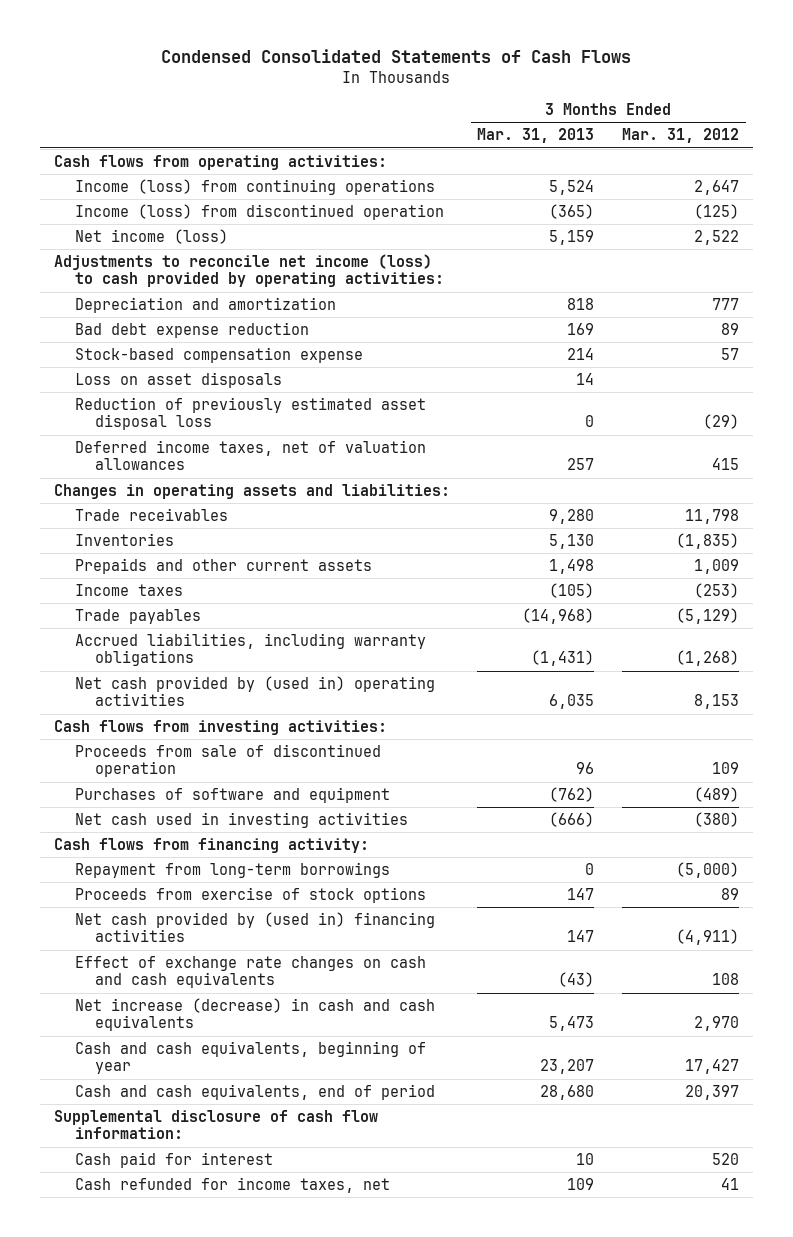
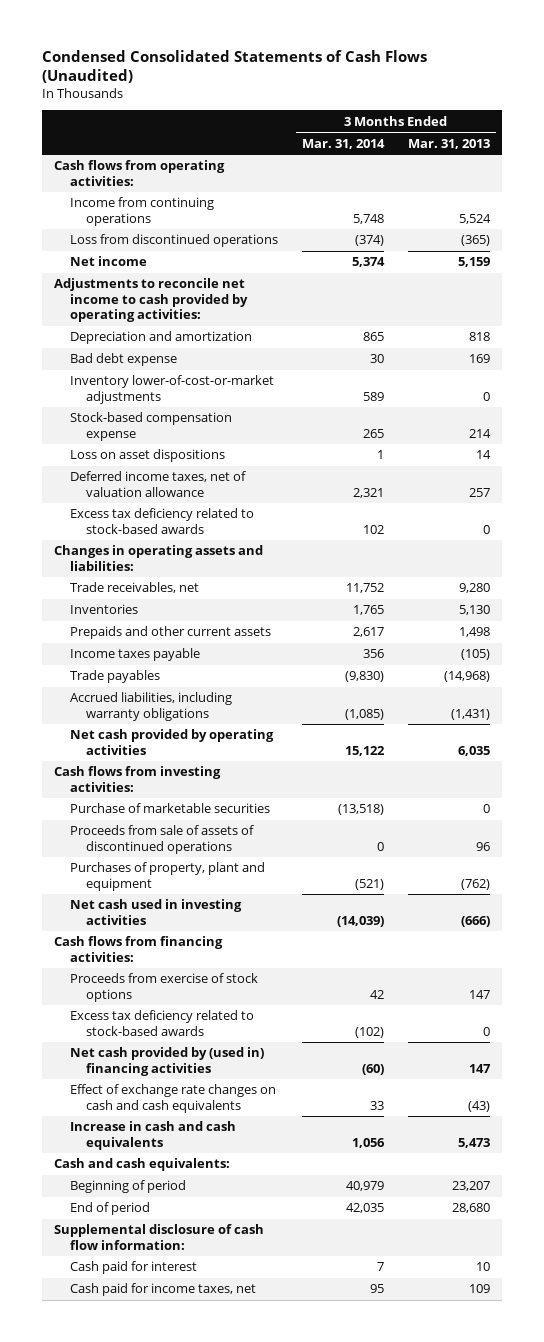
[161,48,632,63] Condensed Consolidated Statements of Cash Flows -> [42,49,428,84] Condensed Consolidated Statements of Cash Flows (Unaudited)
[621,128,739,144] Mar. 31, 2012 -> none
none -> [301,138,385,149] Mar. 31, 2014
[74,178,435,195] Income (loss) from continuing operations -> [69,197,214,226] Income from continuing operations
[74,203,444,220] Income (loss) from discontinued operation -> [69,234,278,248] Loss from discontinued operations
[74,228,228,244] Net income (loss) -> [69,256,147,267] Net income
[53,253,444,288] Adjustments to reconcile net income (loss) to cash provided by operating activities: -> [54,278,248,323] Adjustments to reconcile net income to cash provided by operating activities:
[74,321,309,338] Bad debt expense reduction -> [69,353,177,367] Bad debt expense
none -> [69,375,274,404] Inventory lower-of-cost-or-market adjustments
[74,396,426,431] Reduction of previously estimated asset disposal loss -> none
[74,371,282,388] Loss on asset disposals -> [69,449,225,463] Loss on asset dispositions
[74,439,426,471] Deferred income taxes, net of valuation allowances -> [69,471,246,497] Deferred income taxes, net of valuation allowance
none -> [69,508,254,534] Excess tax deficiency related to stock-based awards
[74,507,228,521] Trade receivables -> [69,582,199,594] Trade receivables, net
[74,583,183,596] Income taxes -> [69,648,200,662] Income taxes payable
[74,675,435,707] Net cash provided by (used in) operating activities -> [69,729,274,755] Net cash provided by operating activities
none -> [69,803,270,814] Purchase of marketable securities
[74,743,381,778] Proceeds from sale of discontinued operation -> [69,825,254,854] Proceeds from sale of assets of discontinued operations
[74,786,390,803] Purchases of software and equipment -> [69,862,265,891] Purchases of property, plant and equipment
[74,861,390,878] Repayment from long-term borrowings -> none
[53,837,369,853] Cash flows from financing activity: -> [54,936,224,962] Cash flows from financing activities:
none -> [69,1010,254,1036] Excess tax deficiency related to stock-based awards
[74,997,435,1032] Net increase (decrease) in cash and cash equivalents -> [69,1121,236,1150] Increase in cash and cash equivalents
none -> [54,1158,231,1172] Cash and cash equivalents:
[74,1040,426,1075] Cash and cash equivalents, beginning of year -> [69,1180,186,1194] Beginning of period
[74,1083,435,1100] Cash and cash equivalents, end of period -> [69,1202,150,1216] End of period
[74,1176,390,1193] Cash refunded for income taxes, net -> [69,1283,256,1297] Cash paid for income taxes, net

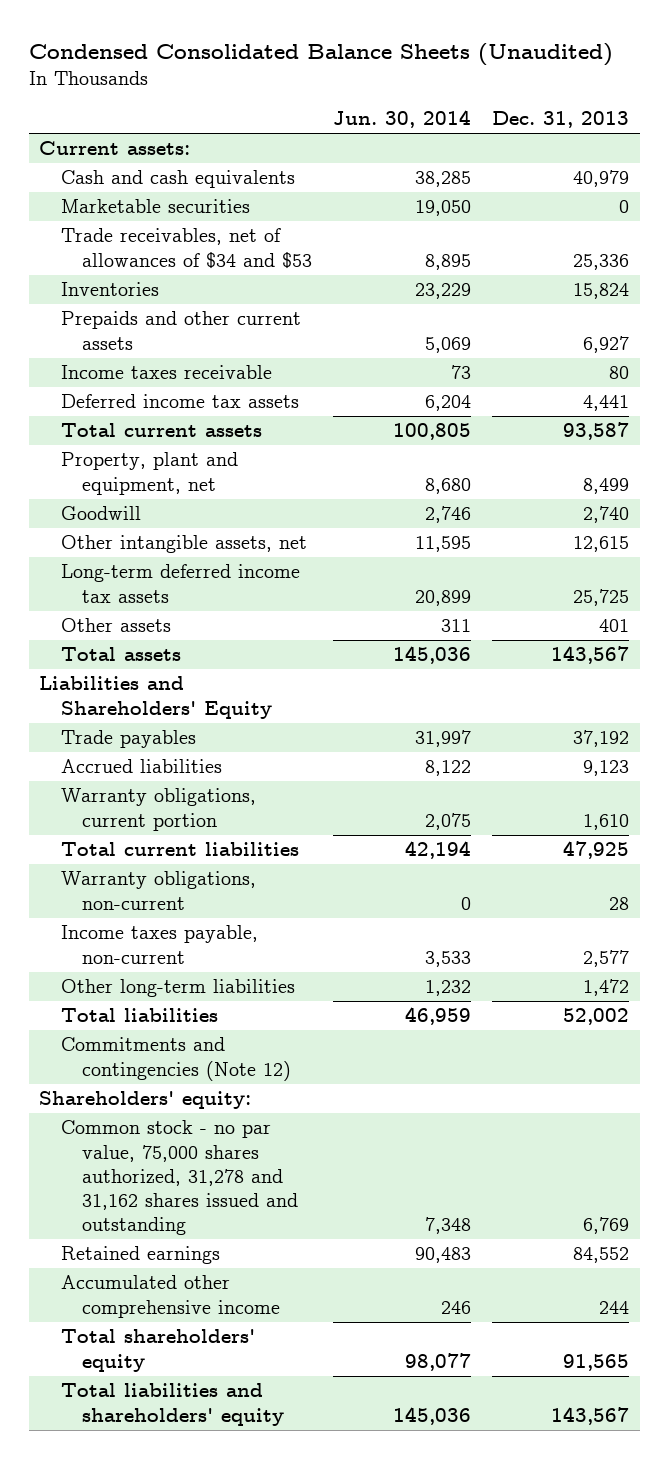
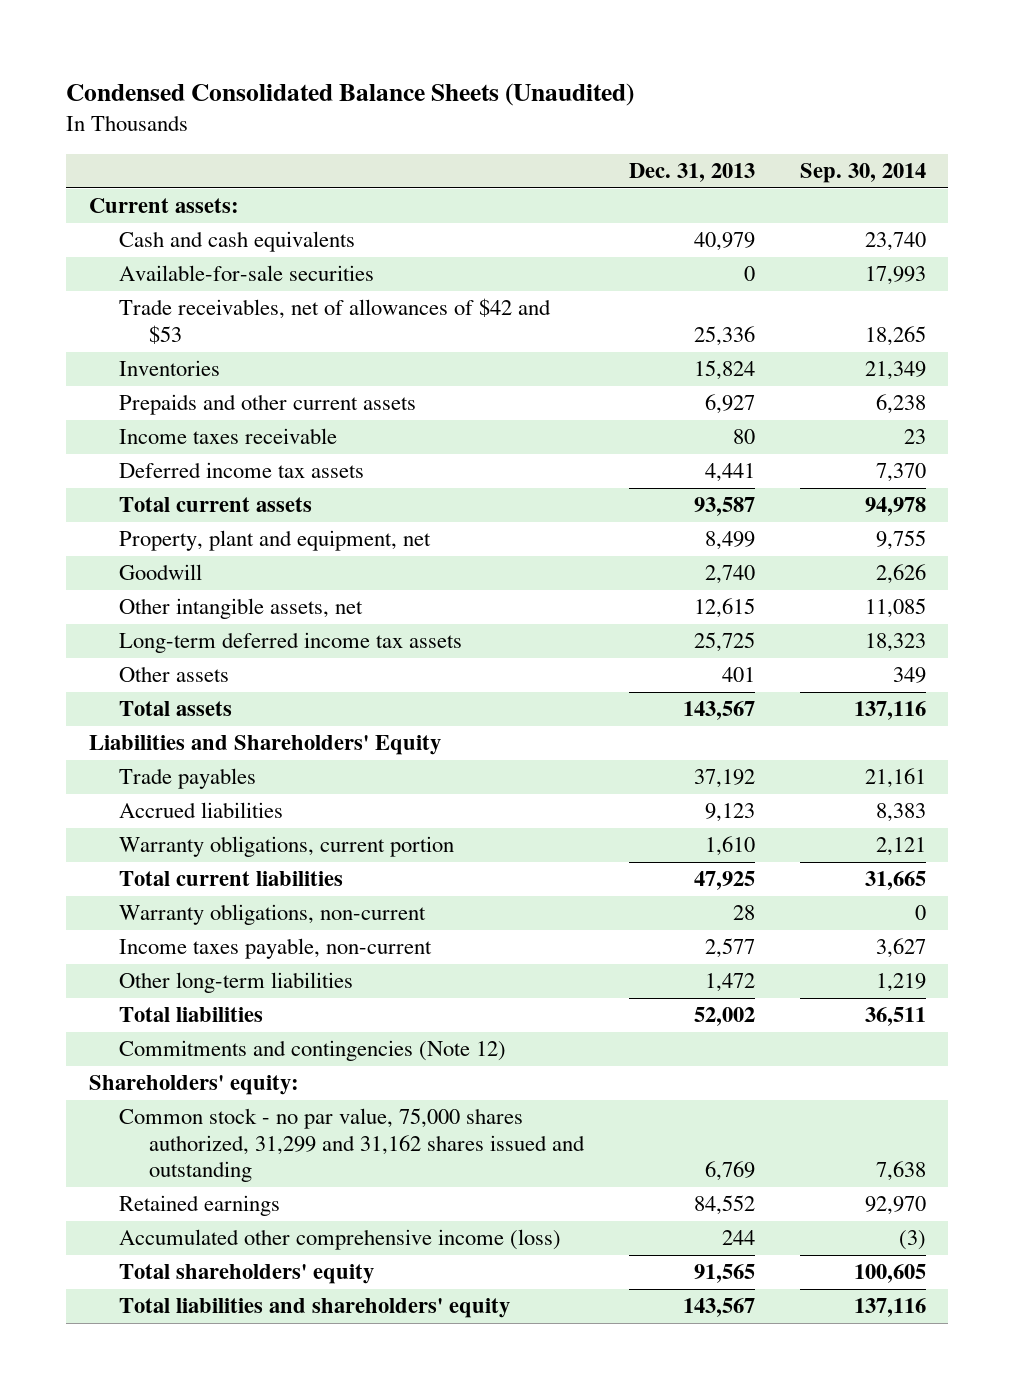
[333,110,472,129] Jun. 30, 2014 -> none
none -> [799,163,926,184] Sep. 30, 2014
[60,199,250,214] Marketable securities -> [118,265,374,282] Available-for-sale securities
[60,228,313,269] Trade receivables, net of allowances of $34 and $53 -> [118,298,551,344] Trade receivables, net of allowances of $42 and $53
[60,1120,299,1236] Common stock - no par value, 75,000 shares authorized, 31,278 and 31,162 shares issued and outstanding -> [118,1108,585,1183] Common stock - no par value, 75,000 shares authorized, 31,299 and 31,162 shares issued and outstanding
[60,1275,281,1318] Accumulated other comprehensive income -> [118,1229,561,1251] Accumulated other comprehensive income (loss)

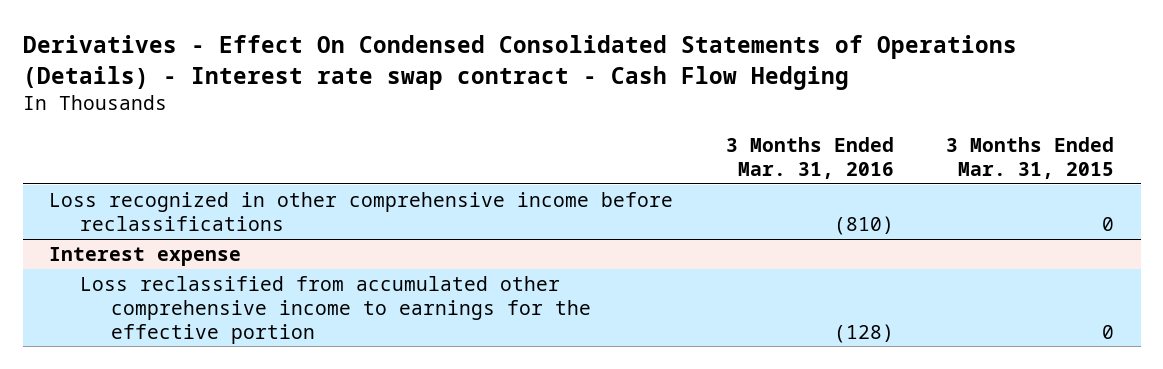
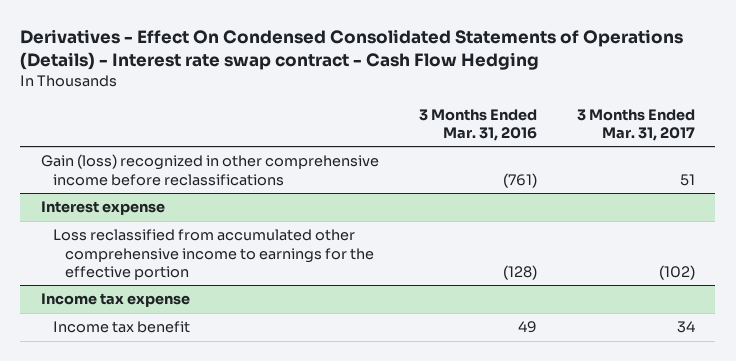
[946,136,1115,179] 3 Months Ended Mar. 31, 2015 -> none
none -> [577,108,696,141] 3 Months Ended Mar. 31, 2017
[49,192,674,231] Loss recognized in other comprehensive income before reclassifications -> [40,154,379,186] Gain (loss) recognized in other comprehensive income before reclassifications
[833,215,894,235] (810) -> [502,172,537,188] (761)
none -> [40,293,190,308] Income tax expense
none -> [52,321,190,334] Income tax benefit

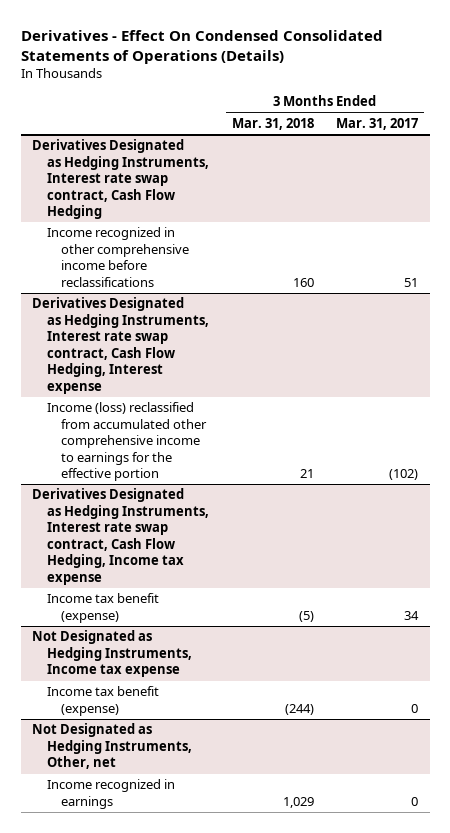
[20,29,684,70] Derivatives - Effect On Condensed Consolidated Statements of Operations (Details) - Interest rate swap contract - Cash Flow Hedging -> [20,29,383,64] Derivatives - Effect On Condensed Consolidated Statements of Operations (Details)
[418,108,537,141] 3 Months Ended Mar. 31, 2016 -> none
none -> [231,118,314,131] Mar. 31, 2018
[40,201,165,216] Interest expense -> none
[40,293,190,308] Income tax expense -> none
none -> [32,139,209,220] Derivatives Designated as Hedging Instruments, Interest rate swap contract, Cash Flow Hedging
[40,154,379,186] Gain (loss) recognized in other comprehensive income before reclassifications -> [46,227,190,287] Income recognized in other comprehensive income before reclassifications
none -> [32,297,209,394] Derivatives Designated as Hedging Instruments, Interest rate swap contract, Cash Flow Hedging, Interest expense
[52,229,374,280] Loss reclassified from accumulated other comprehensive income to earnings for the effective portion -> [46,402,208,482] Income (loss) reclassified from accumulated other comprehensive income to earnings for the effective portion
none -> [32,488,209,585] Derivatives Designated as Hedging Instruments, Interest rate swap contract, Cash Flow Hedging, Income tax expense
[52,321,190,334] Income tax benefit -> [46,593,159,623] Income tax benefit (expense)
none -> [32,630,192,678] Not Designated as Hedging Instruments, Income tax expense
none -> [46,686,159,716] Income tax benefit (expense)
none -> [32,723,192,770] Not Designated as Hedging Instruments, Other, net
none -> [46,779,175,809] Income recognized in earnings

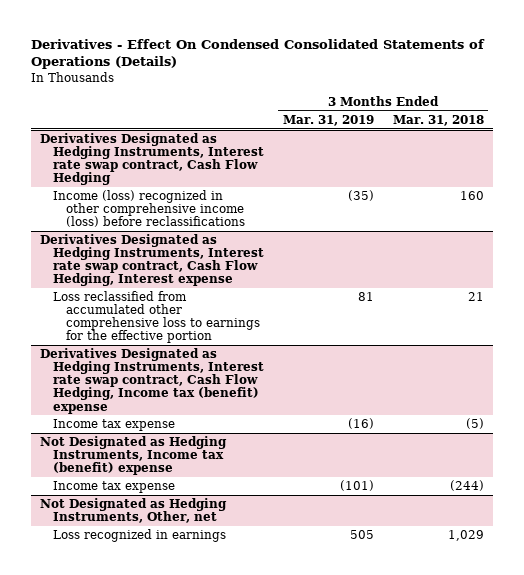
[336,118,419,131] Mar. 31, 2017 -> none
none -> [282,114,374,126] Mar. 31, 2019
[46,227,190,287] Income recognized in other comprehensive income before reclassifications -> [53,189,245,228] Income (loss) recognized in other comprehensive income (loss) before reclassifications
[46,402,208,482] Income (loss) reclassified from accumulated other comprehensive income to earnings for the effective portion -> [53,290,260,344] Loss reclassified from accumulated other comprehensive loss to earnings for the effective portion
[32,488,209,585] Derivatives Designated as Hedging Instruments, Interest rate swap contract, Cash Flow Hedging, Income tax expense -> [40,347,265,414] Derivatives Designated as Hedging Instruments, Interest rate swap contract, Cash Flow Hedging, Income tax (benefit) expense
[46,593,159,623] Income tax benefit (expense) -> [53,418,176,431] Income tax expense
[32,630,192,678] Not Designated as Hedging Instruments, Income tax expense -> [40,435,228,476] Not Designated as Hedging Instruments, Income tax (benefit) expense
[46,686,159,716] Income tax benefit (expense) -> [53,480,176,493] Income tax expense
[46,779,175,809] Income recognized in earnings -> [53,528,227,542] Loss recognized in earnings

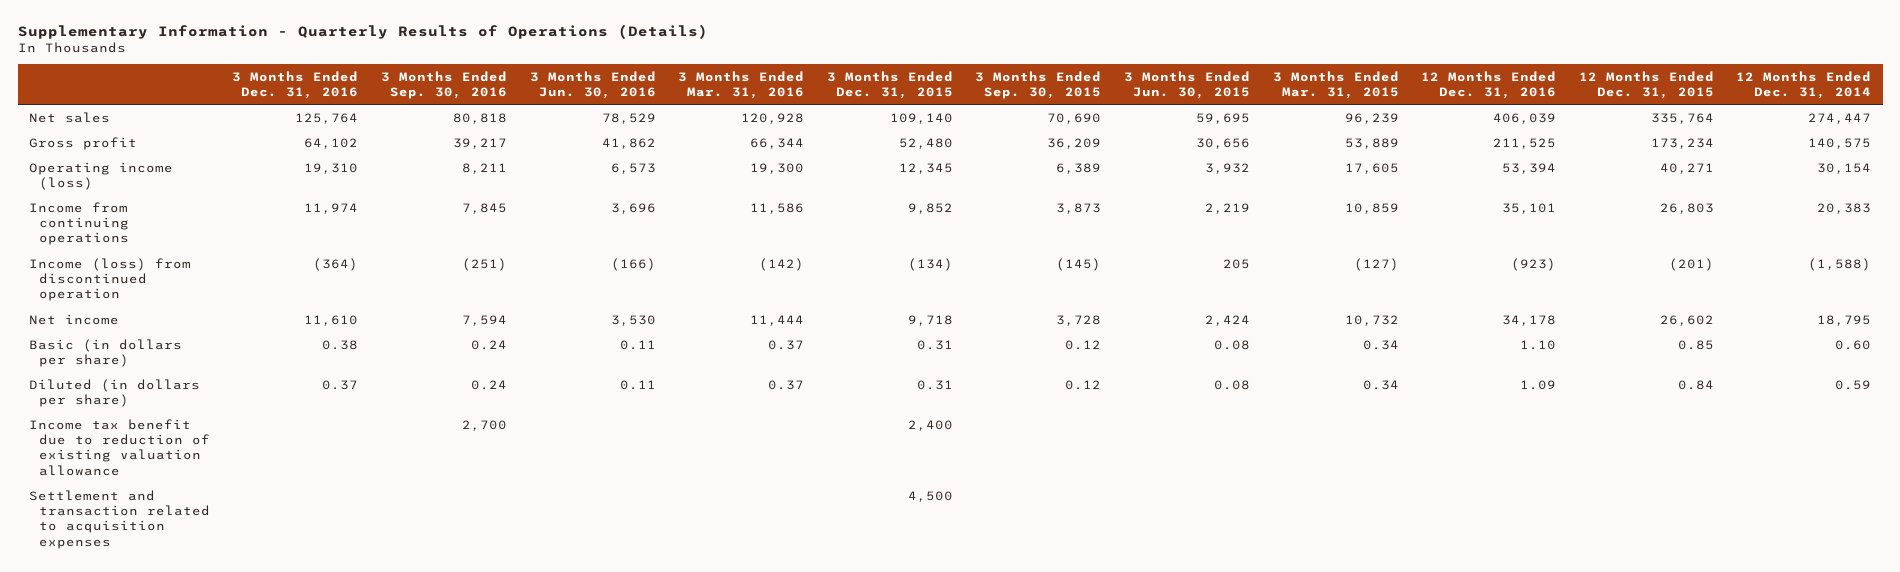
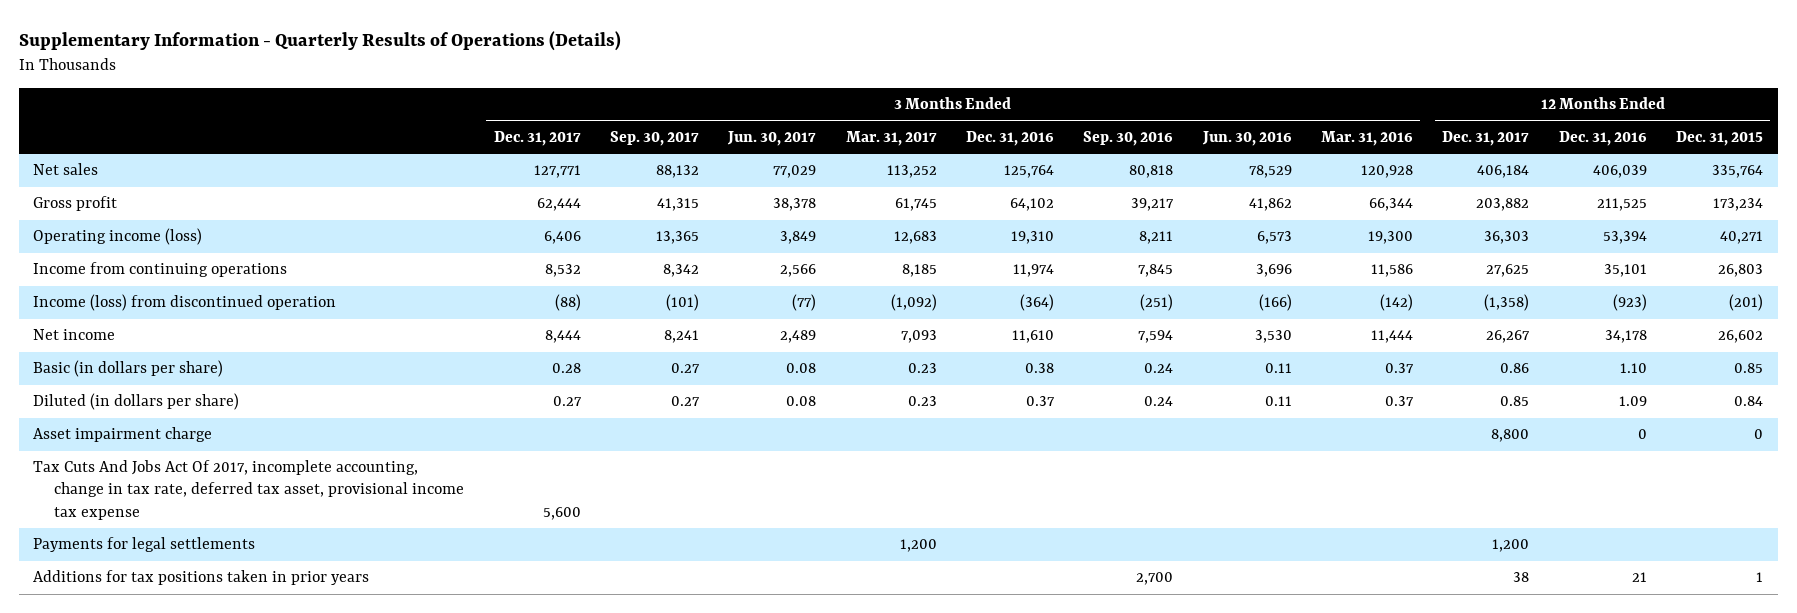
[826,70,953,100] 3 Months Ended Dec. 31, 2015 -> none
[975,70,1102,100] 3 Months Ended Sep. 30, 2015 -> none
[1123,70,1250,100] 3 Months Ended Jun. 30, 2015 -> none
[1272,70,1399,100] 3 Months Ended Mar. 31, 2015 -> none
[1736,70,1872,100] 12 Months Ended Dec. 31, 2014 -> none
none -> [493,130,581,146] Dec. 31, 2017
none -> [609,130,699,146] Sep. 30, 2017
none -> [727,130,817,146] Jun. 30, 2017
none -> [845,130,937,146] Mar. 31, 2017
none -> [1442,130,1530,146] Dec. 31, 2017
[28,418,210,476] Income tax benefit due to reduction of existing valuation allowance -> none
[28,489,210,549] Settlement and transaction related to acquisition expenses -> none
none -> [33,427,213,443] Asset impairment charge
none -> [33,460,465,520] Tax Cuts And Jobs Act Of 2017, incomplete accounting, change in tax rate, deferred tax asset, provisional income tax expense
none -> [33,537,256,553] Payments for legal settlements
none -> [33,570,370,586] Additions for tax positions taken in prior years

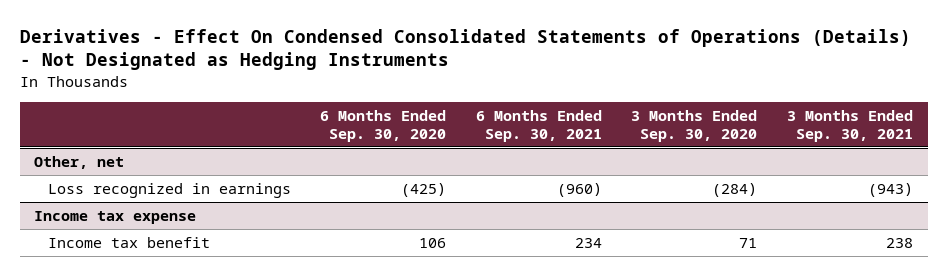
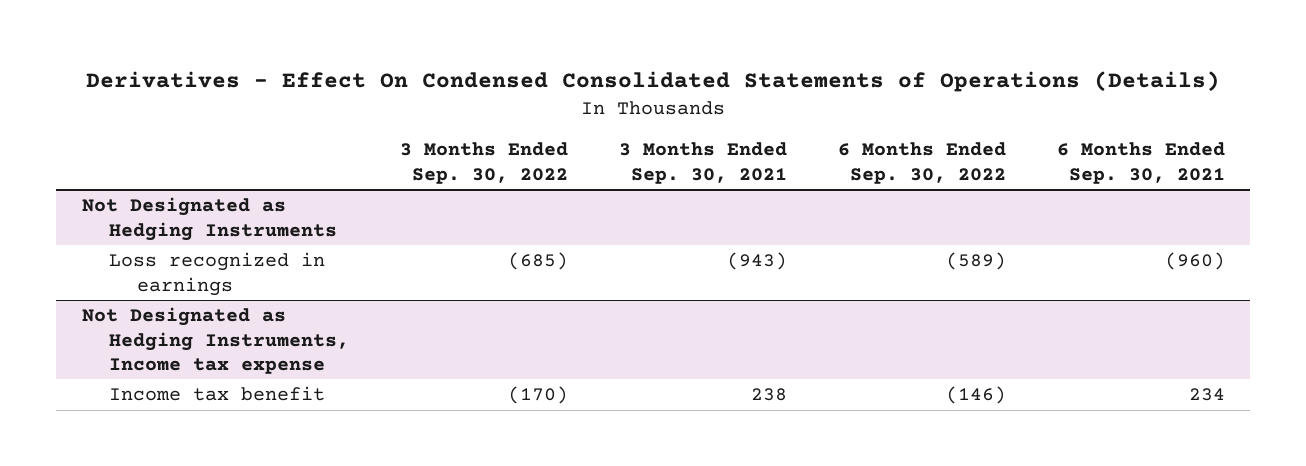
[19,28,911,71] Derivatives - Effect On Condensed Consolidated Statements of Operations (Details) - Not Designated as Hedging Instruments -> [86,71,1221,93] Derivatives - Effect On Condensed Consolidated Statements of Operations (Details)
[320,109,447,142] 6 Months Ended Sep. 30, 2020 -> none
[631,109,758,142] 3 Months Ended Sep. 30, 2020 -> none
none -> [400,142,569,184] 3 Months Ended Sep. 30, 2022
none -> [837,142,1006,184] 6 Months Ended Sep. 30, 2022
[34,155,125,169] Other, net -> [81,197,338,241] Not Designated as Hedging Instruments
[34,210,197,224] Income tax expense -> none
none -> [81,307,350,374] Not Designated as Hedging Instruments, Income tax expense

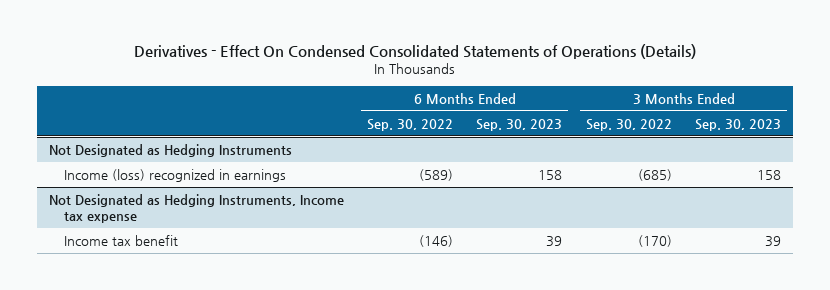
[619,142,788,184] 3 Months Ended Sep. 30, 2021 -> none
[1056,142,1225,184] 6 Months Ended Sep. 30, 2021 -> none
none -> [476,118,563,131] Sep. 30, 2023
none -> [695,118,782,131] Sep. 30, 2023
[109,252,326,296] Loss recognized in earnings -> [63,168,286,182] Income (loss) recognized in earnings

